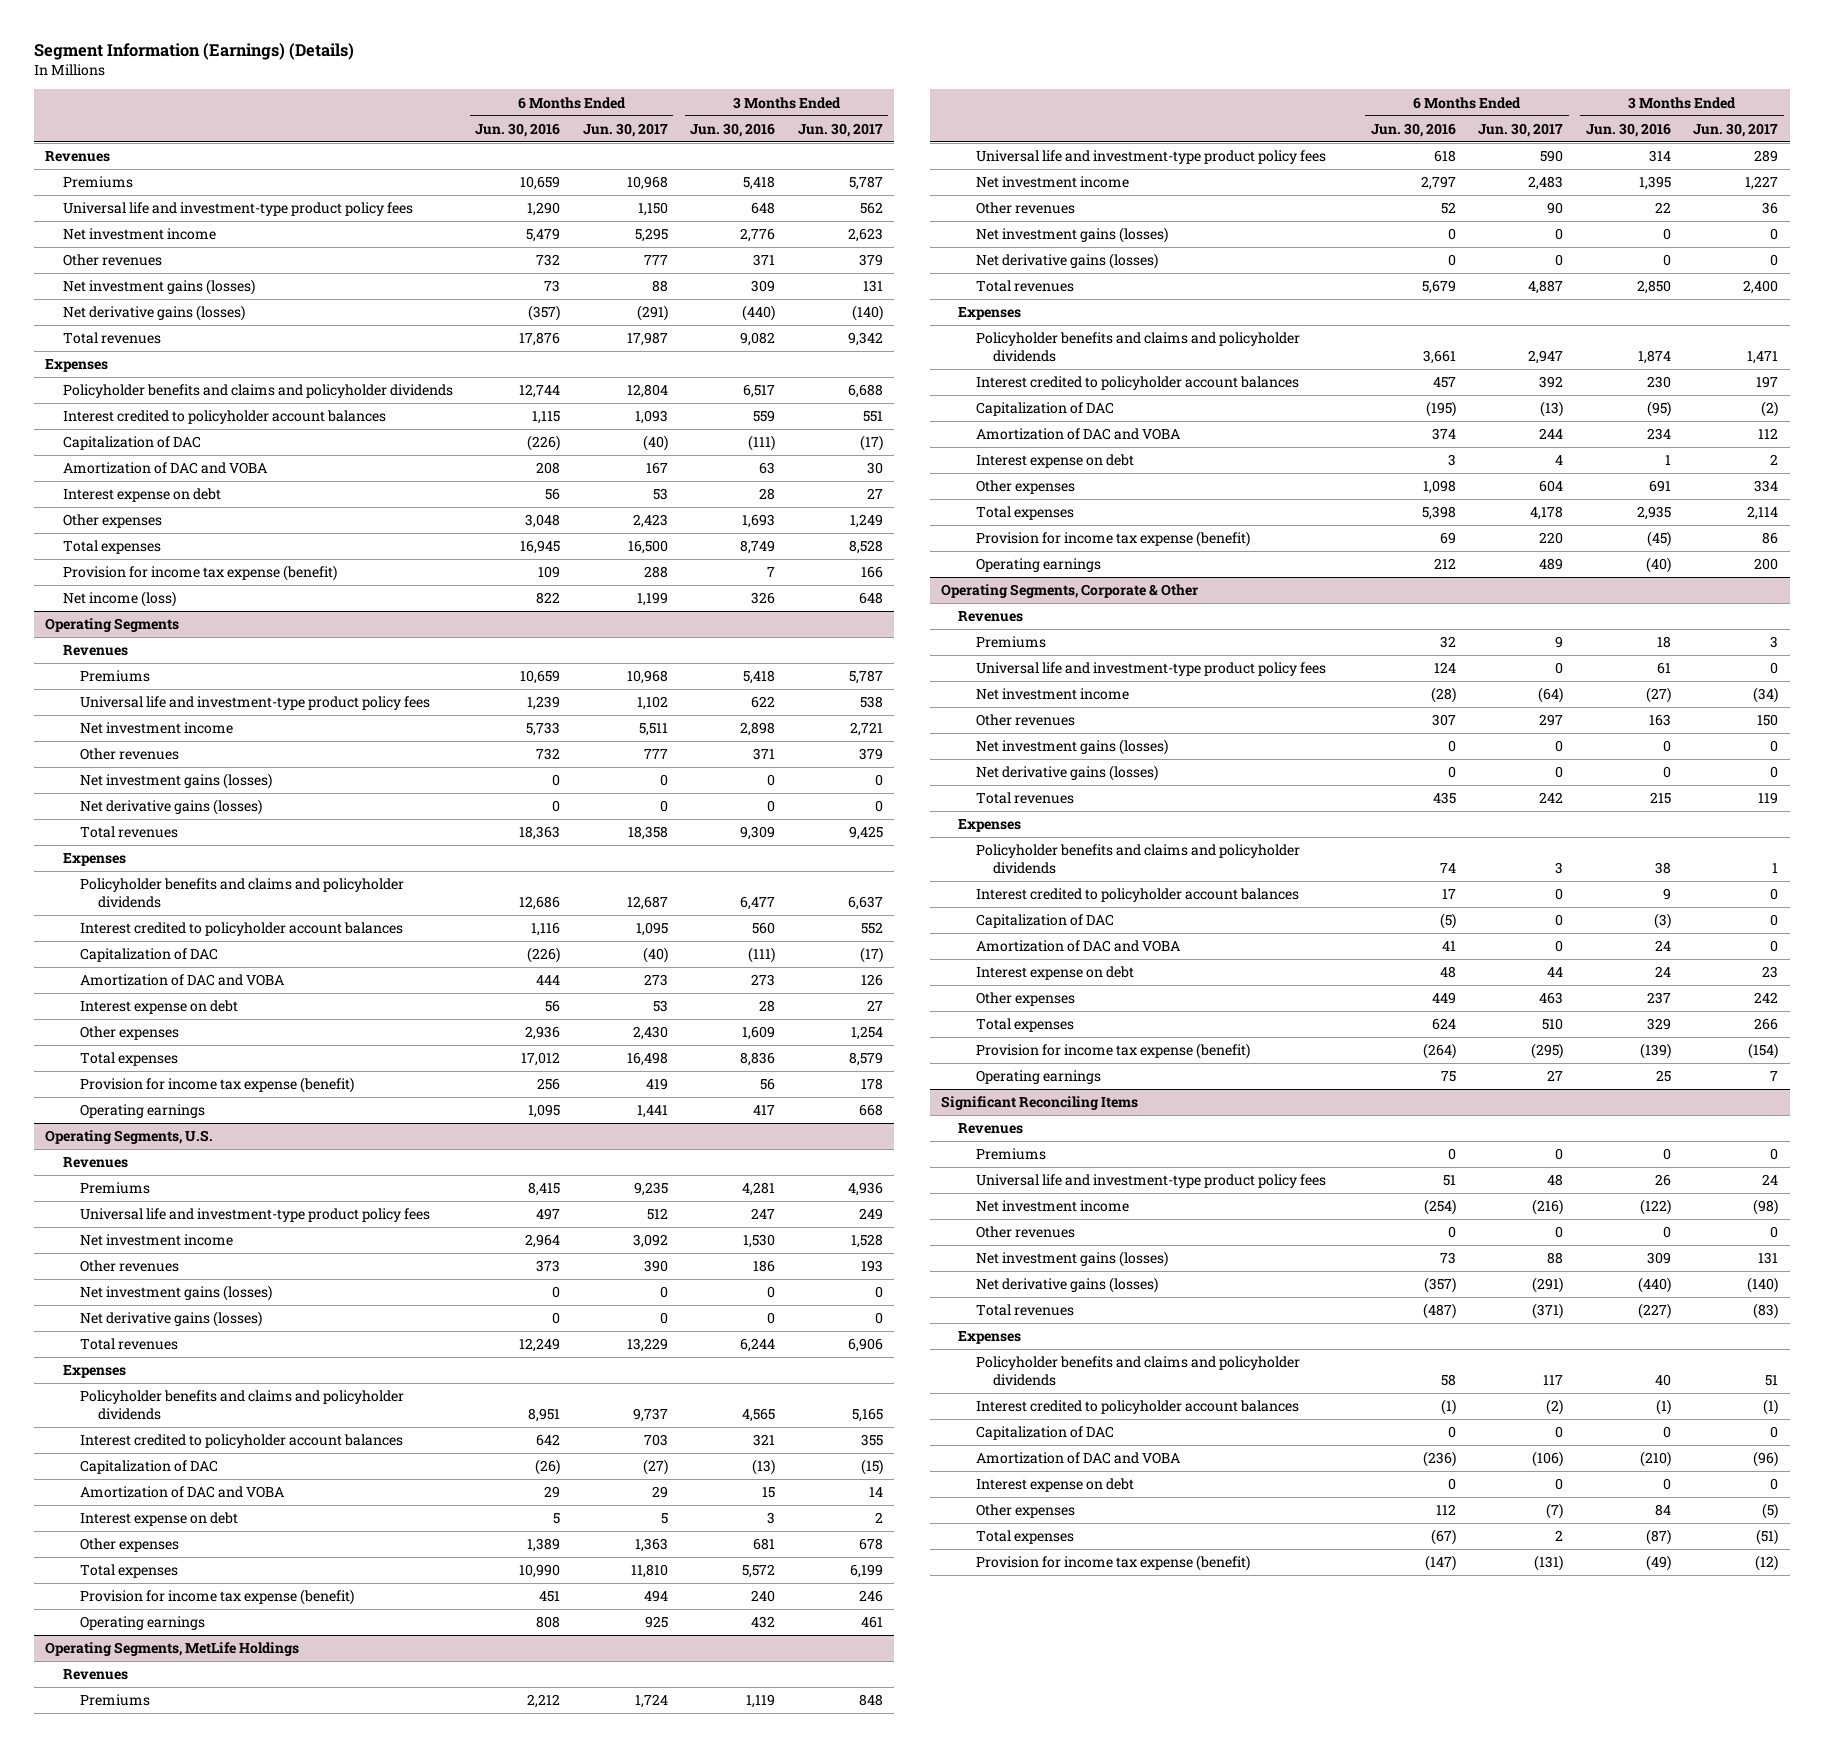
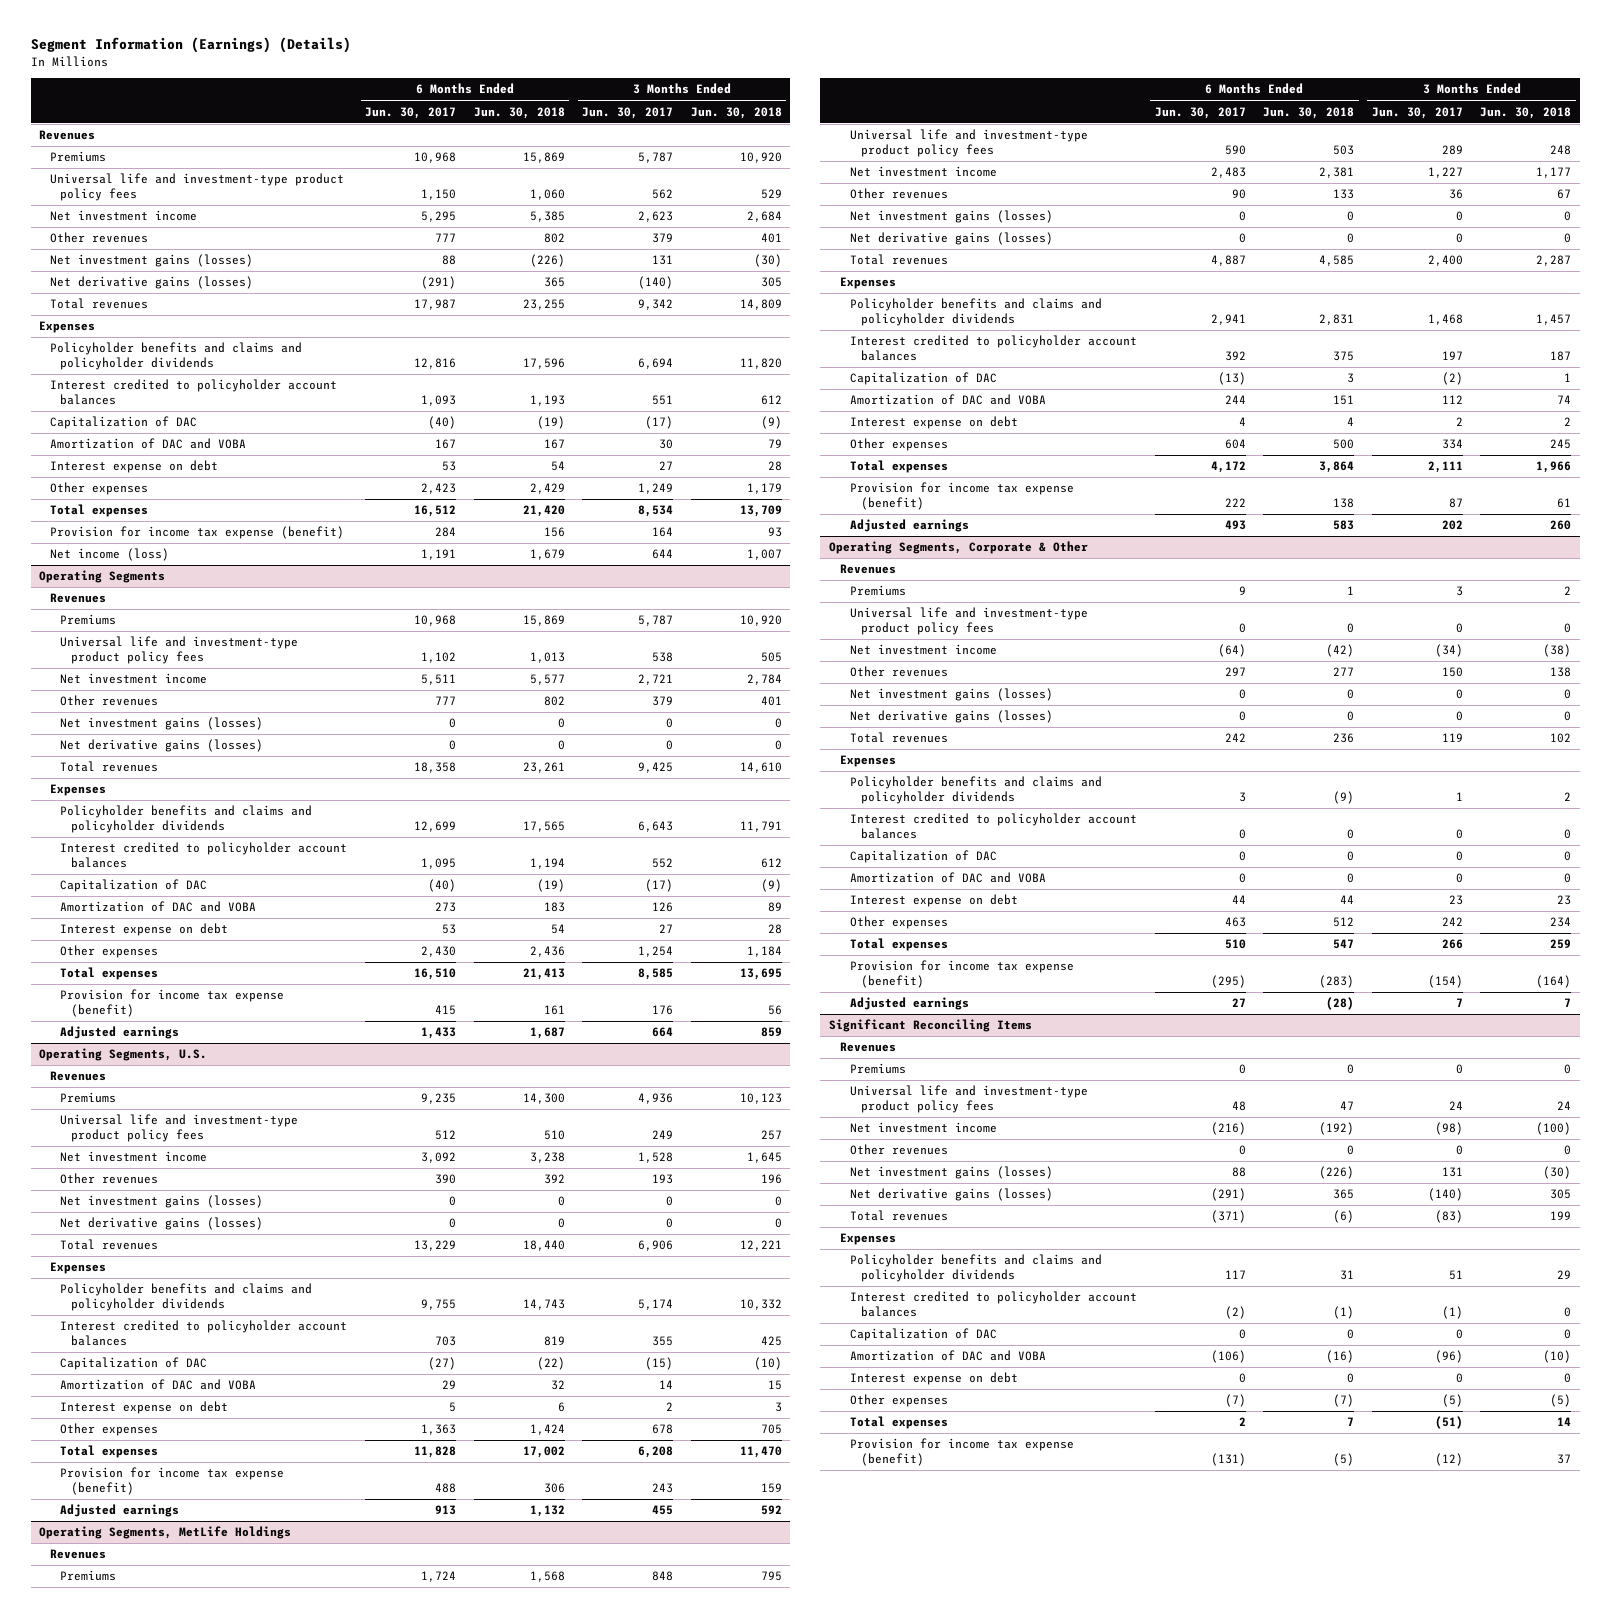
[475,122,561,137] Jun. 30, 2016 -> none
[690,122,776,137] Jun. 30, 2016 -> none
none -> [473,106,565,119] Jun. 30, 2018
none -> [690,106,782,119] Jun. 30, 2018
[626,384,668,399] 12,804 -> [413,358,456,370] 12,816
[847,384,883,399] 6,688 -> [638,358,674,370] 6,694
[627,540,668,555] 16,500 -> [413,505,456,518] 16,512
[848,540,883,555] 8,528 -> [638,505,674,518] 8,534
[643,566,668,579] 288 -> [434,527,456,538] 284
[860,566,883,579] 166 -> [652,527,674,538] 164
[636,592,668,607] 1,199 -> [420,549,456,561] 1,191
[858,592,883,605] 648 -> [652,549,674,560] 644
[626,895,668,910] 12,687 -> [413,821,456,833] 12,699
[847,895,883,910] 6,637 -> [638,821,674,833] 6,643
[626,1052,668,1067] 16,498 -> [413,968,456,981] 16,510
[848,1052,883,1067] 8,579 -> [638,968,674,981] 8,585
[645,1078,668,1091] 419 -> [434,1005,456,1016] 415
[860,1078,883,1091] 178 -> [652,1005,674,1016] 176
[80,1104,206,1119] Operating earnings -> [60,1026,180,1040] Adjusted earnings
[636,1105,668,1119] 1,441 -> [420,1027,456,1040] 1,433
[858,1104,883,1117] 668 -> [652,1027,674,1038] 664
[632,1407,668,1422] 9,737 -> [420,1299,456,1311] 9,755
[851,1407,883,1422] 5,165 -> [638,1299,674,1311] 5,174
[630,1564,668,1579] 11,810 -> [413,1446,456,1459] 11,828
[849,1564,883,1579] 6,199 -> [638,1446,674,1459] 6,208
[643,1590,668,1603] 494 -> [434,1483,456,1494] 488
[858,1590,883,1603] 246 -> [652,1483,674,1494] 243
[80,1616,206,1631] Operating earnings -> [60,1504,180,1518] Adjusted earnings
[644,1616,668,1629] 925 -> [434,1505,456,1516] 913
[860,1616,883,1629] 461 -> [652,1505,674,1516] 455
[1528,349,1564,364] 2,947 -> [1210,314,1246,326] 2,941
[1747,350,1779,364] 1,471 -> [1427,314,1463,326] 1,468
[1530,506,1564,521] 4,178 -> [1210,461,1246,474] 4,172
[1747,506,1779,521] 2,114 -> [1427,461,1463,474] 2,111
[1539,532,1564,545] 220 -> [1224,498,1246,508] 222
[1762,532,1779,545] 86 -> [1448,498,1463,509] 87
[975,558,1101,573] Operating earnings -> [850,519,970,533] Adjusted earnings
[1539,558,1564,571] 489 -> [1224,520,1246,531] 493
[1754,558,1779,571] 200 -> [1441,520,1463,531] 202
[975,1070,1101,1085] Operating earnings -> [850,997,970,1011] Adjusted earnings

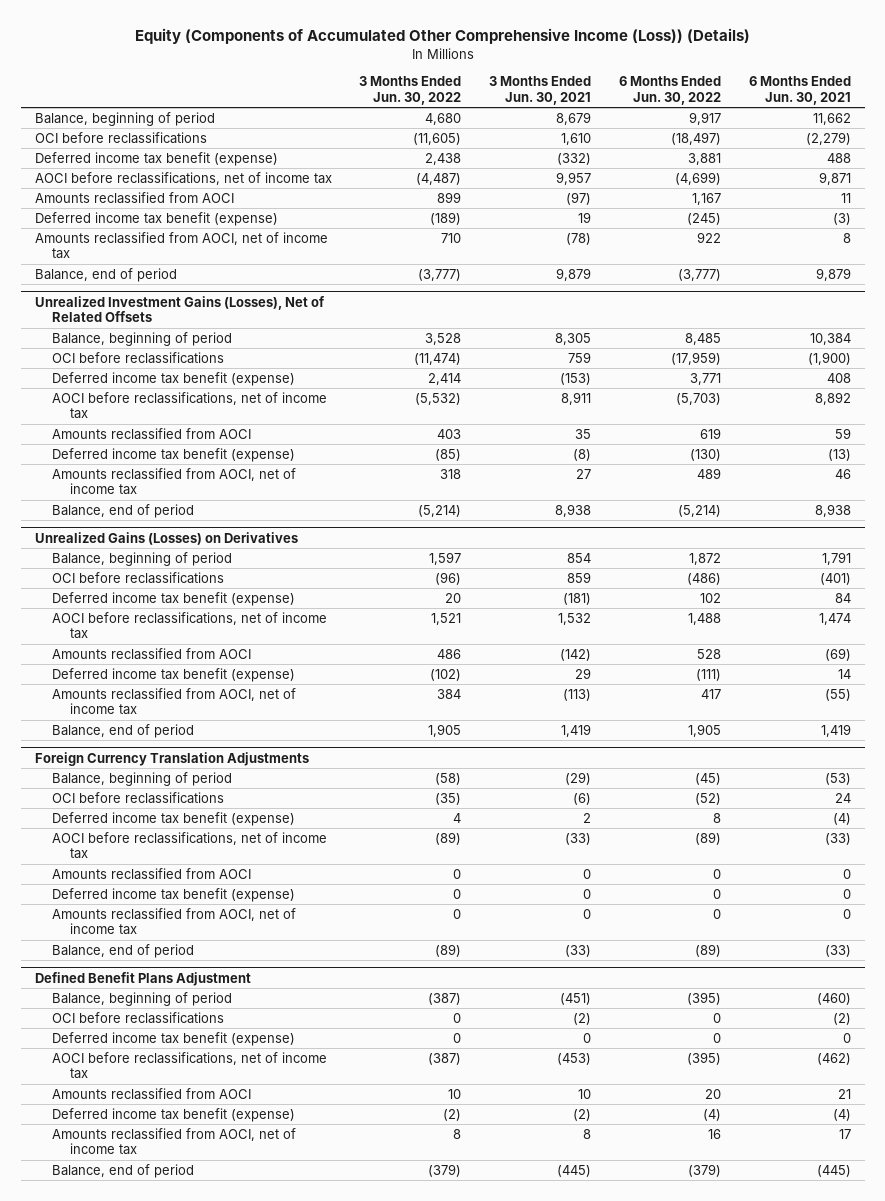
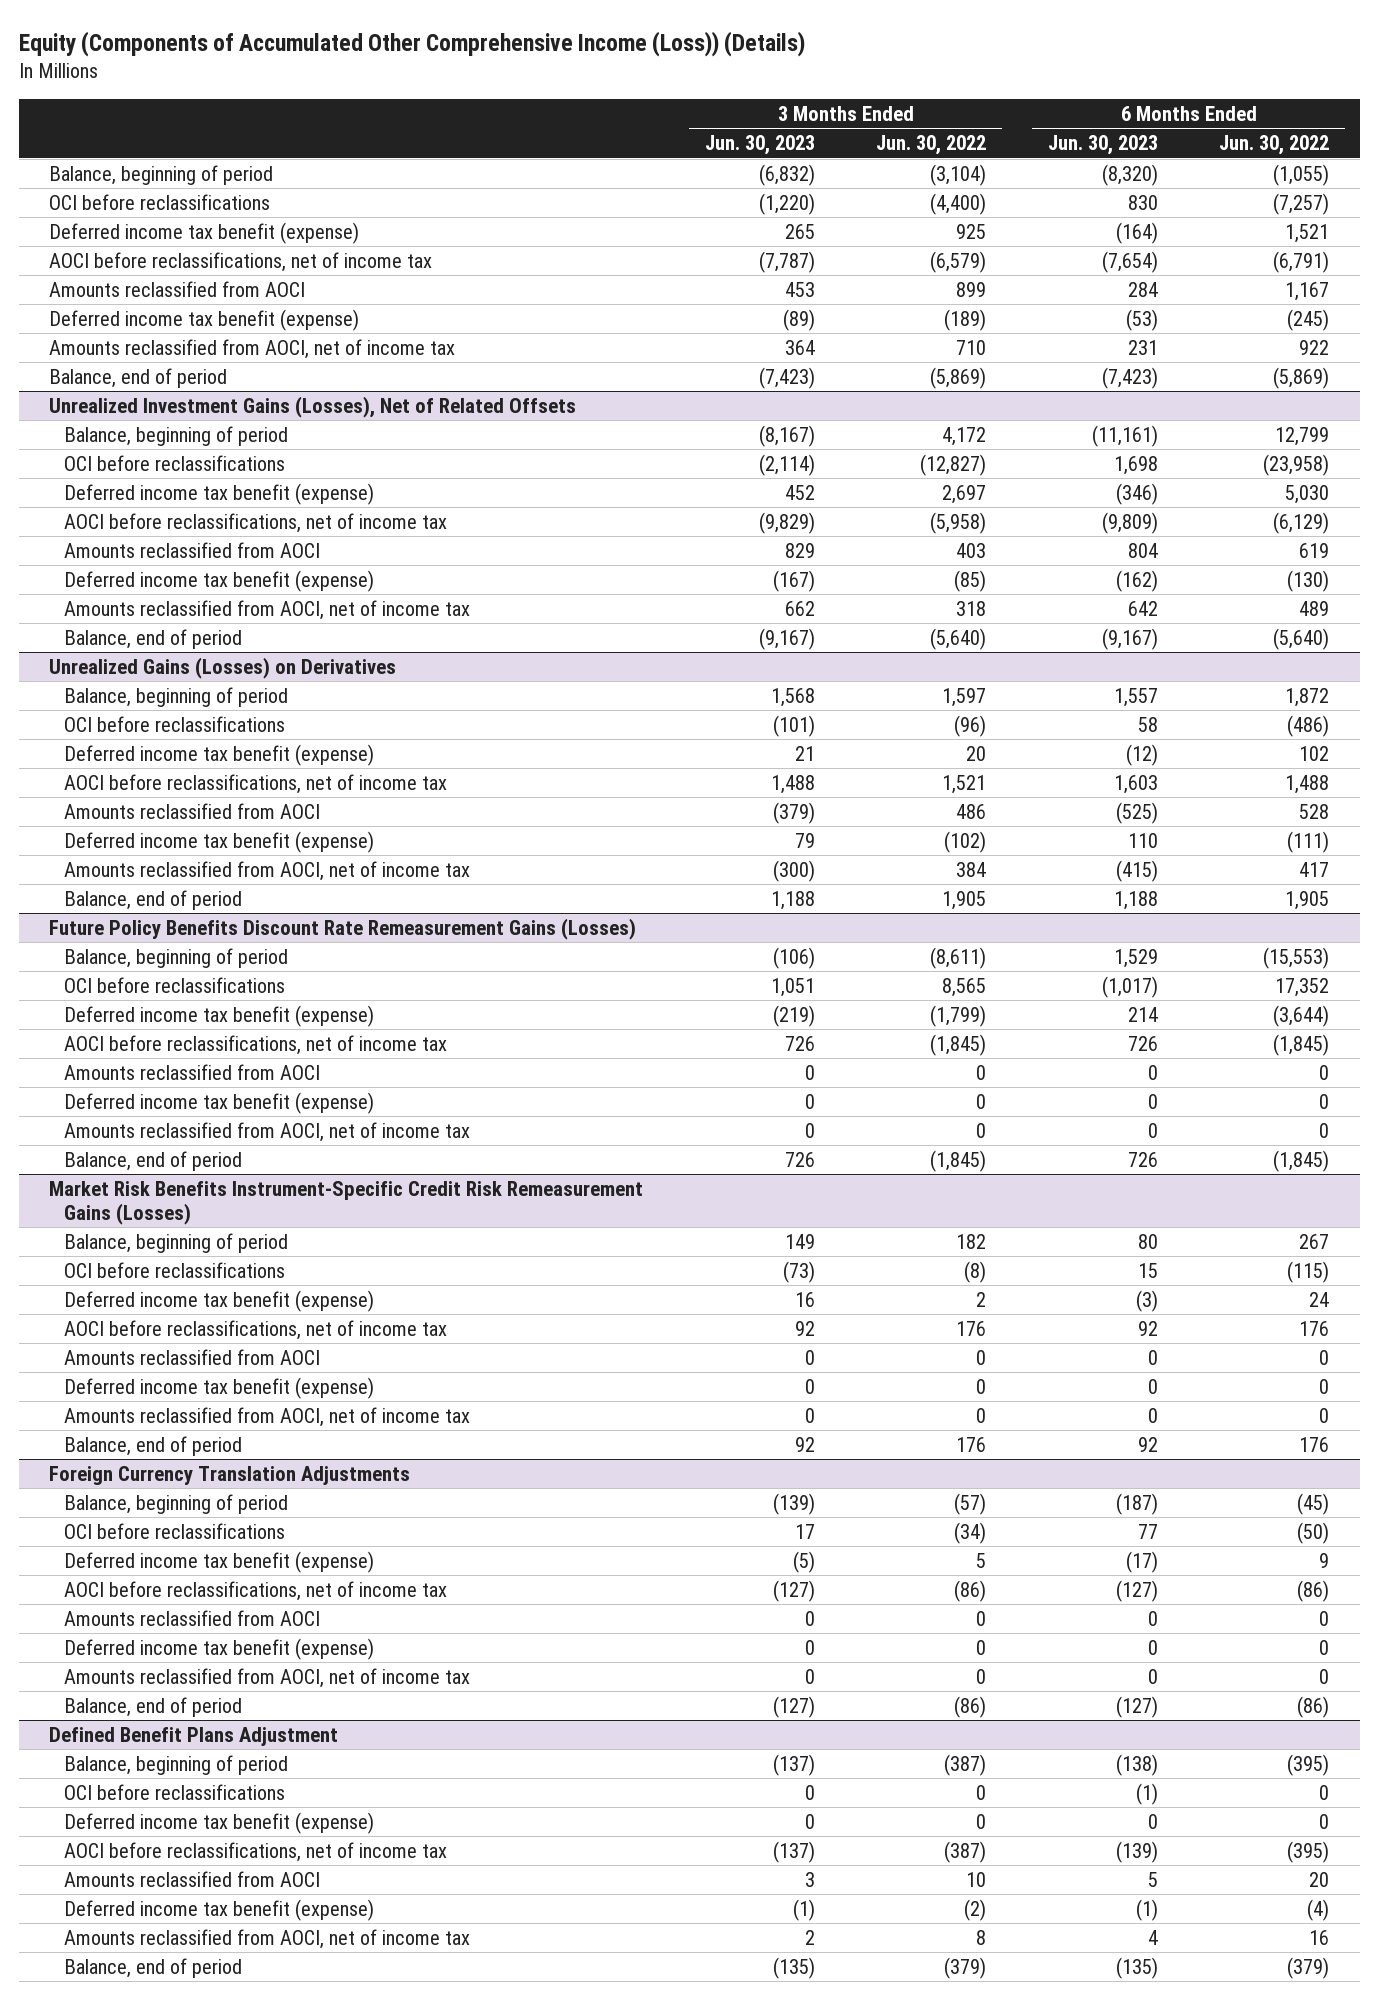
[489,76,592,105] 3 Months Ended Jun. 30, 2021 -> none
[748,76,851,105] 6 Months Ended Jun. 30, 2021 -> none
none -> [704,135,815,156] Jun. 30, 2023
none -> [1047,135,1158,156] Jun. 30, 2023
[425,112,462,125] 4,680 -> [930,163,987,186] (3,104)
[688,111,721,125] 9,917 -> [1273,163,1330,186] (1,055)
[413,132,462,145] (11,605) -> [930,192,987,215] (4,400)
[670,131,721,145] (18,497) -> [1273,192,1330,215] (7,257)
[425,152,462,165] 2,438 -> [956,223,987,239] 925
[687,152,721,165] 3,881 -> [1285,223,1330,243] 1,521
[416,172,462,185] (4,487) -> [930,250,987,273] (6,579)
[674,171,721,185] (4,699) -> [1273,250,1330,273] (6,791)
[418,268,462,281] (3,777) -> [930,366,987,389] (5,869)
[677,268,721,281] (3,777) -> [1273,366,1330,389] (5,869)
[425,332,462,345] 3,528 -> [942,426,987,446] 4,172
[684,332,721,345] 8,485 -> [1275,426,1330,446] 12,799
[414,352,462,365] (11,474) -> [920,453,987,476] (12,827)
[670,351,721,365] (17,959) -> [1263,453,1330,476] (23,958)
[428,372,462,385] 2,414 -> [942,484,987,504] 2,697
[689,372,721,385] 3,771 -> [1285,484,1330,504] 5,030
[415,392,462,405] (5,532) -> [930,511,987,534] (5,958)
[675,392,721,405] (5,703) -> [1273,511,1330,534] (6,129)
[418,504,462,517] (5,214) -> [930,627,987,650] (5,640)
[677,504,721,517] (5,214) -> [1273,627,1330,650] (5,640)
none -> [49,917,637,940] Future Policy Benefits Discount Rate Remeasurement Gains (Losses)
none -> [64,947,289,968] Balance, beginning of period
none -> [64,976,286,993] OCI before reclassifications
none -> [64,1004,375,1027] Deferred income tax benefit (expense)
none -> [64,1034,448,1055] AOCI before reclassifications, net of income tax
none -> [64,1063,321,1080] Amounts reclassified from AOCI
none -> [64,1091,375,1114] Deferred income tax benefit (expense)
none -> [64,1121,471,1142] Amounts reclassified from AOCI, net of income tax
none -> [64,1150,243,1171] Balance, end of period
none -> [49,1180,644,1226] Market Risk Benefits Instrument-Specific Credit Risk Remeasurement Gains (Losses)
none -> [64,1232,289,1253] Balance, beginning of period
none -> [64,1261,286,1278] OCI before reclassifications
none -> [64,1289,375,1312] Deferred income tax benefit (expense)
none -> [64,1319,448,1340] AOCI before reclassifications, net of income tax
none -> [64,1348,321,1365] Amounts reclassified from AOCI
none -> [64,1376,375,1399] Deferred income tax benefit (expense)
none -> [64,1406,471,1427] Amounts reclassified from AOCI, net of income tax
none -> [64,1435,243,1456] Balance, end of period
[435,772,462,785] (58) -> [954,1492,987,1515] (57)
[435,792,462,805] (35) -> [954,1521,987,1544] (34)
[694,792,721,805] (52) -> [1297,1521,1330,1544] (50)
[453,812,462,823] 4 -> [976,1552,987,1568] 5
[712,812,721,823] 8 -> [1319,1552,1330,1568] 9
[435,831,462,845] (89) -> [954,1579,987,1602] (86)
[694,831,721,845] (89) -> [1297,1579,1330,1602] (86)
[435,943,462,957] (89) -> [954,1695,987,1718] (86)
[694,943,721,957] (89) -> [1297,1695,1330,1718] (86)

